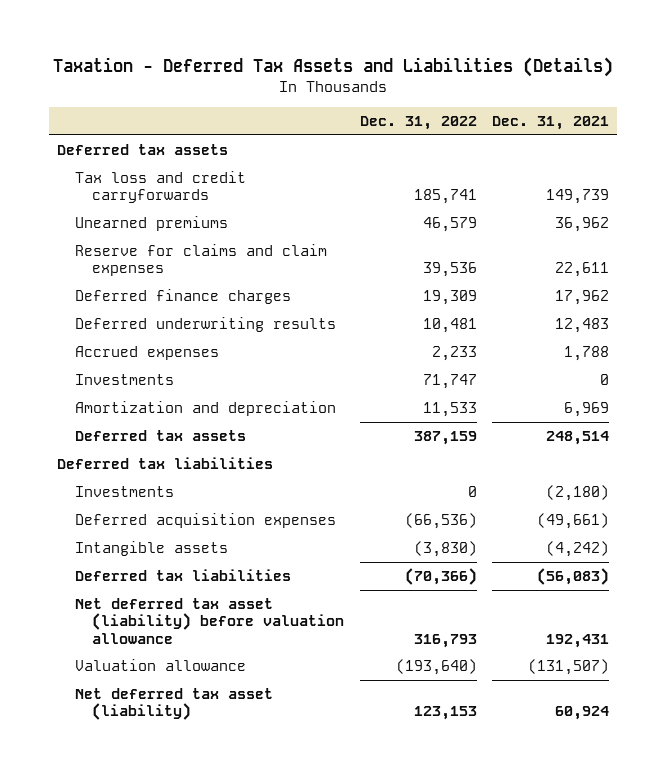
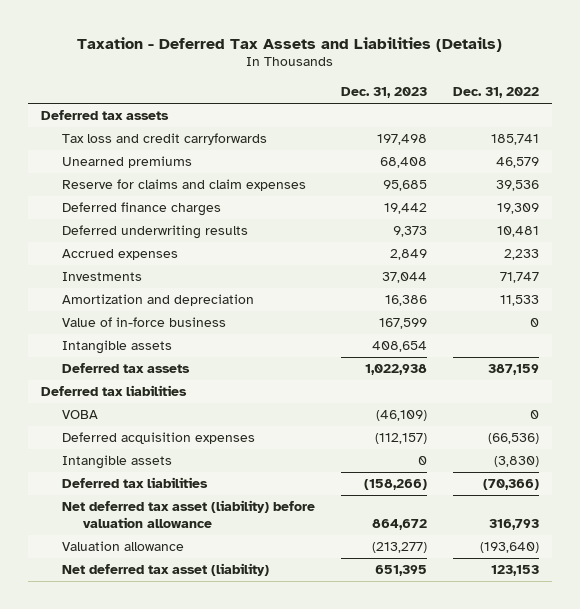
[491,116,609,131] Dec. 31, 2021 -> none
none -> [341,86,428,98] Dec. 31, 2023
none -> [62,317,227,328] Value of in-force business
none -> [62,340,173,355] Intangible assets
[74,486,174,498] Investments -> none
none -> [62,410,99,420] VOBA

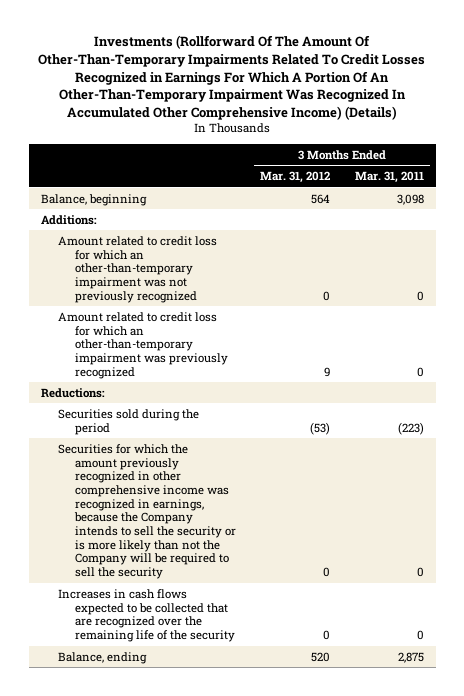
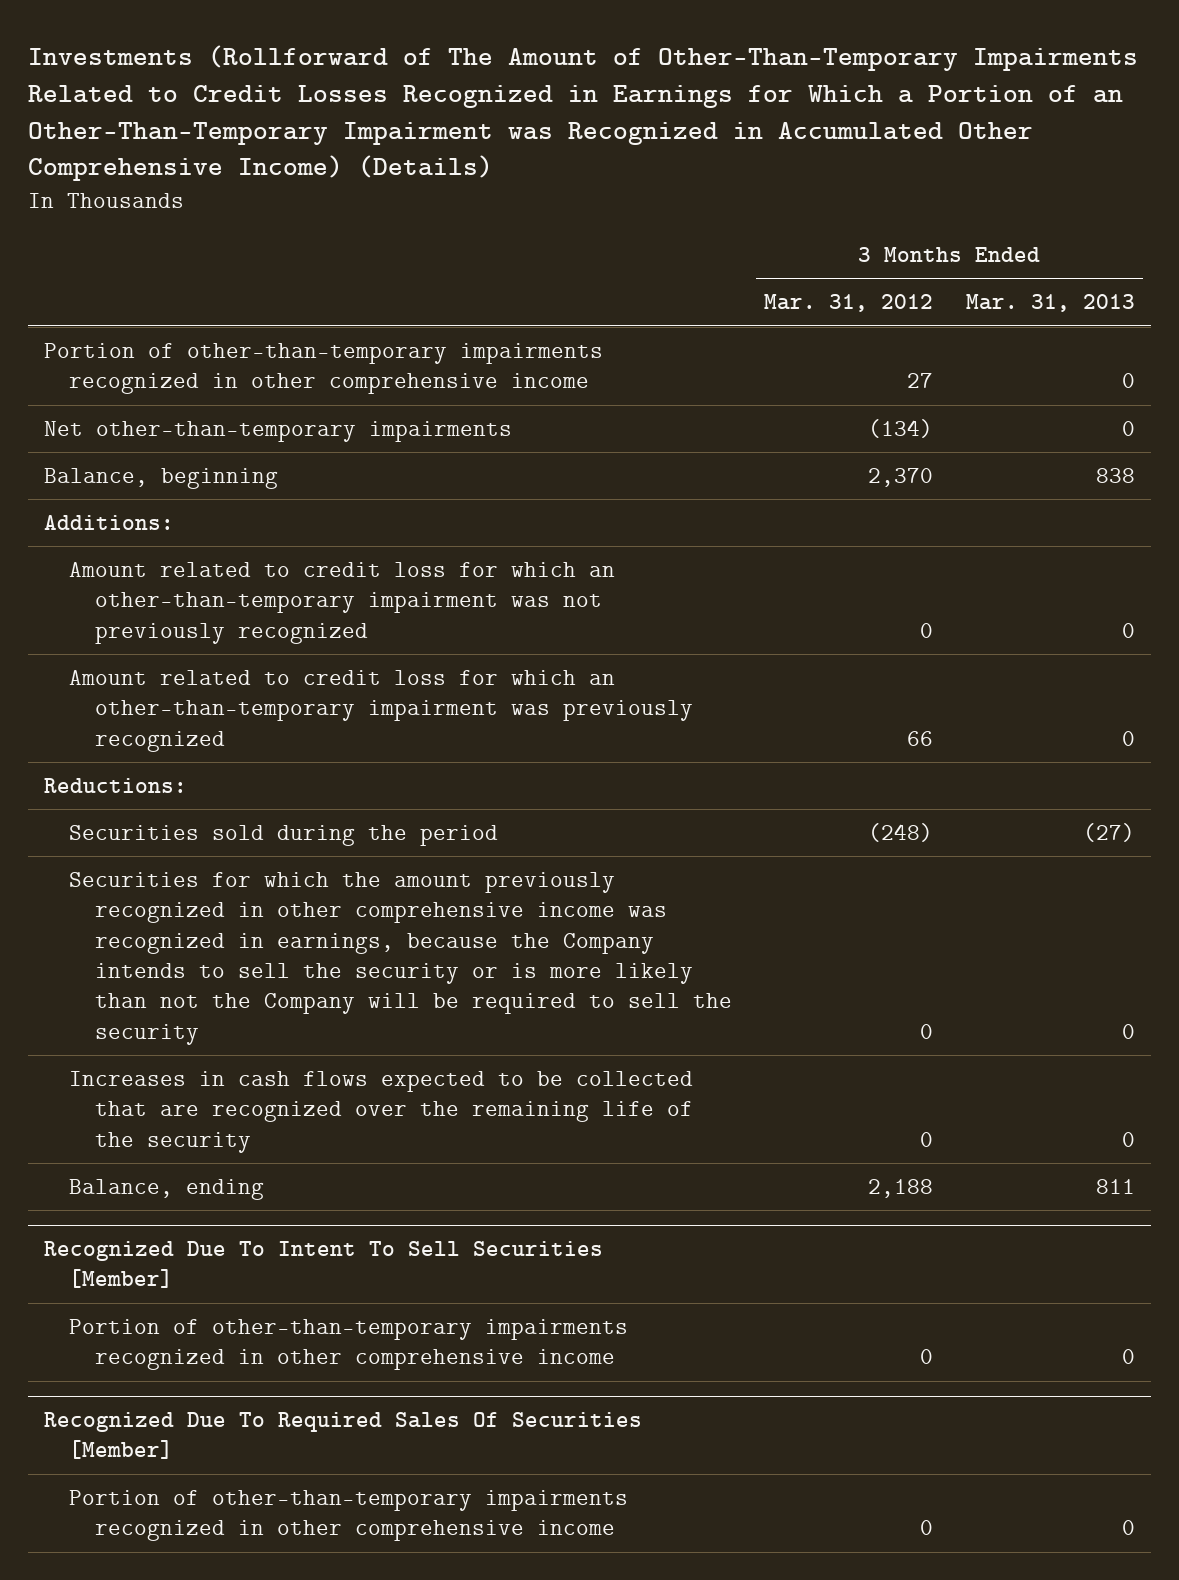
[38,35,426,121] Investments (Rollforward Of The Amount Of Other-Than-Temporary Impairments Related To Credit Losses Recognized in Earnings For Which A Portion Of An Other-Than-Temporary Impairment Was Recognized In Accumulated Other Comprehensive Income) (Details) -> [27,44,1138,182] Investments (Rollforward of The Amount of Other-Than-Temporary Impairments Related to Credit Losses Recognized in Earnings for Which a Portion of an Other-Than-Temporary Impairment was Recognized in Accumulated Other Comprehensive Income) (Details)
[354,171,424,184] Mar. 31, 2011 -> none
none -> [965,294,1135,313] Mar. 31, 2013
none -> [44,342,604,395] Portion of other-than-temporary impairments recognized in other comprehensive income
none -> [44,420,513,442] Net other-than-temporary impairments
[311,193,331,204] 564 -> [868,467,934,487] 2,370
[324,366,331,377] 9 -> [907,730,934,746] 66
[310,421,331,435] (53) -> [868,822,934,842] (248)
[311,651,331,662] 520 -> [868,1178,934,1198] 2,188
none -> [44,1241,604,1289] Recognized Due To Intent To Sell Securities [Member]
none -> [69,1318,629,1371] Portion of other-than-temporary impairments recognized in other comprehensive income
none -> [44,1412,643,1460] Recognized Due To Required Sales Of Securities [Member]
none -> [69,1489,629,1542] Portion of other-than-temporary impairments recognized in other comprehensive income

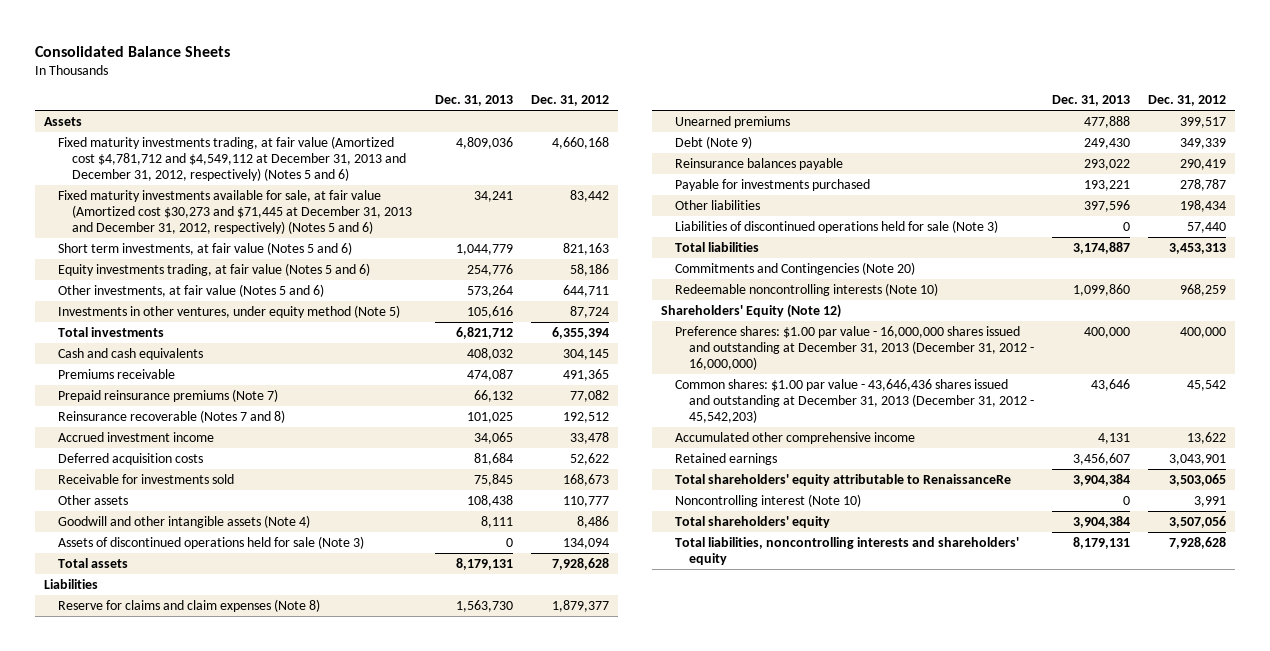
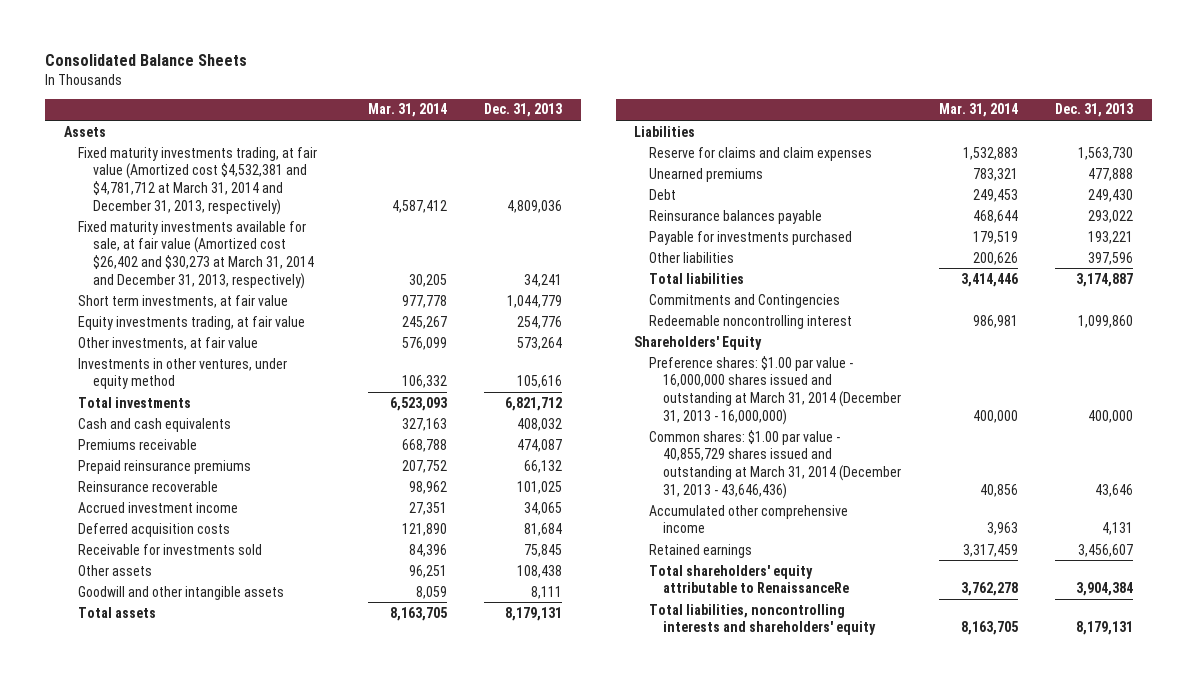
[531,94,610,106] Dec. 31, 2012 -> none
none -> [368,103,448,118] Mar. 31, 2014
[58,136,407,181] Fixed maturity investments trading, at fair value (Amortized cost $4,781,712 and $4,549,112 at December 31, 2013 and December 31, 2012, respectively) (Notes 5 and 6) -> [78,146,318,215] Fixed maturity investments trading, at fair value (Amortized cost $4,532,381 and $4,781,712 at March 31, 2014 and December 31, 2013, respectively)
[58,190,413,234] Fixed maturity investments available for sale, at fair value (Amortized cost $30,273 and $71,445 at December 31, 2013 and December 31, 2012, respectively) (Notes 5 and 6) -> [78,220,314,289] Fixed maturity investments available for sale, at fair value (Amortized cost $26,402 and $30,273 at March 31, 2014 and December 31, 2013, respectively)
[58,242,353,256] Short term investments, at fair value (Notes 5 and 6) -> [78,294,289,308] Short term investments, at fair value
[58,263,371,277] Equity investments trading, at fair value (Notes 5 and 6) -> [78,315,306,330] Equity investments trading, at fair value
[58,284,325,298] Other investments, at fair value (Notes 5 and 6) -> [78,336,259,350] Other investments, at fair value
[58,305,401,319] Investments in other ventures, under equity method (Note 5) -> [78,357,288,390] Investments in other ventures, under equity method
[58,389,279,403] Prepaid reinsurance premiums (Note 7) -> [78,459,252,474] Prepaid reinsurance premiums
[58,410,286,424] Reinsurance recoverable (Notes 7 and 8) -> [78,480,219,492] Reinsurance recoverable
[58,536,365,550] Assets of discontinued operations held for sale (Note 3) -> none
[58,515,311,529] Goodwill and other intangible assets (Note 4) -> [78,585,285,600] Goodwill and other intangible assets
[58,599,321,613] Reserve for claims and claim expenses (Note 8) -> [648,146,872,161] Reserve for claims and claim expenses
[675,136,753,150] Debt (Note 9) -> [648,188,676,200] Debt
[675,220,999,234] Liabilities of discontinued operations held for sale (Note 3) -> none
[675,262,916,276] Commitments and Contingencies (Note 20) -> [648,293,840,308] Commitments and Contingencies
[675,283,939,297] Redeemable noncontrolling interests (Note 10) -> [648,314,852,329] Redeemable noncontrolling interest
[661,304,842,319] Shareholders' Equity (Note 12) -> [634,335,763,350] Shareholders' Equity
[675,326,1035,370] Preference shares: $1.00 par value - 16,000,000 shares issued and outstanding at December 31, 2013 (December 31, 2012 - 16,000,000) -> [648,355,902,425] Preference shares: $1.00 par value - 16,000,000 shares issued and outstanding at March 31, 2014 (December 31, 2013 - 16,000,000)
[675,379,1035,423] Common shares: $1.00 par value - 43,646,436 shares issued and outstanding at December 31, 2013 (December 31, 2012 - 45,542,203) -> [648,429,902,499] Common shares: $1.00 par value - 40,855,729 shares issued and outstanding at March 31, 2014 (December 31, 2013 - 43,646,436)
[675,494,862,508] Noncontrolling interest (Note 10) -> none
[675,516,831,529] Total shareholders' equity -> none

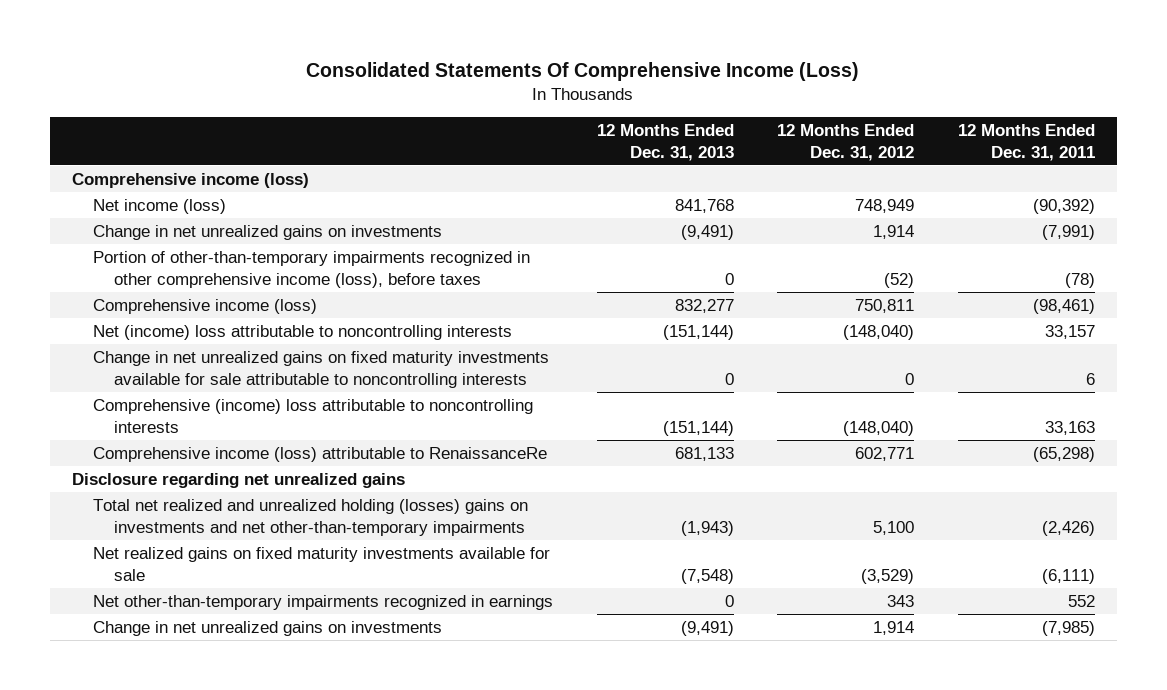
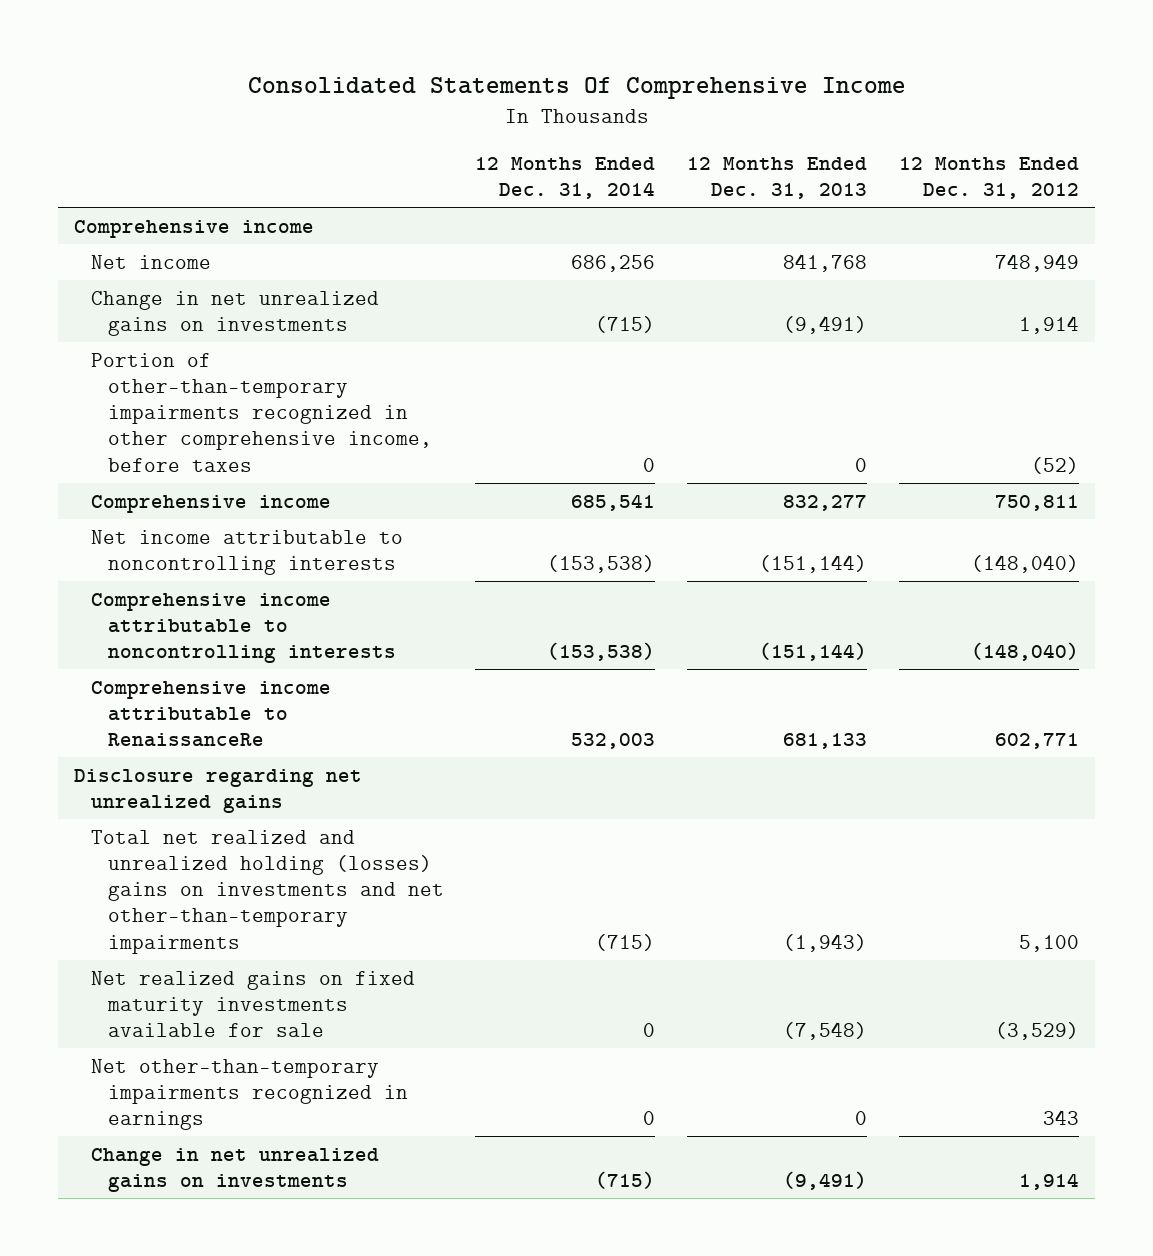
[306,61,860,81] Consolidated Statements Of Comprehensive Income (Loss) -> [247,76,906,99] Consolidated Statements Of Comprehensive Income
[957,123,1095,161] 12 Months Ended Dec. 31, 2011 -> none
none -> [475,156,656,199] 12 Months Ended Dec. 31, 2014
[71,172,309,188] Comprehensive income (loss) -> [74,219,315,238] Comprehensive income
[92,198,226,214] Net income (loss) -> [90,254,211,269] Net income
[92,350,549,388] Change in net unrealized gains on fixed maturity investments available for sale attributable to noncontrolling interests -> none
[92,250,530,288] Portion of other-than-temporary impairments recognized in other comprehensive income (loss), before taxes -> [90,352,432,472] Portion of other-than-temporary impairments recognized in other comprehensive income, before taxes
[92,298,317,314] Comprehensive income (loss) -> [90,494,331,513] Comprehensive income
[92,324,512,340] Net (income) loss attributable to noncontrolling interests -> [90,529,403,576] Net income attributable to noncontrolling interests
[92,398,533,433] Comprehensive (income) loss attributable to noncontrolling interests -> [90,592,396,664] Comprehensive income attributable to noncontrolling interests
[92,446,547,462] Comprehensive income (loss) attributable to RenaissanceRe -> [90,680,331,748] Comprehensive income attributable to RenaissanceRe

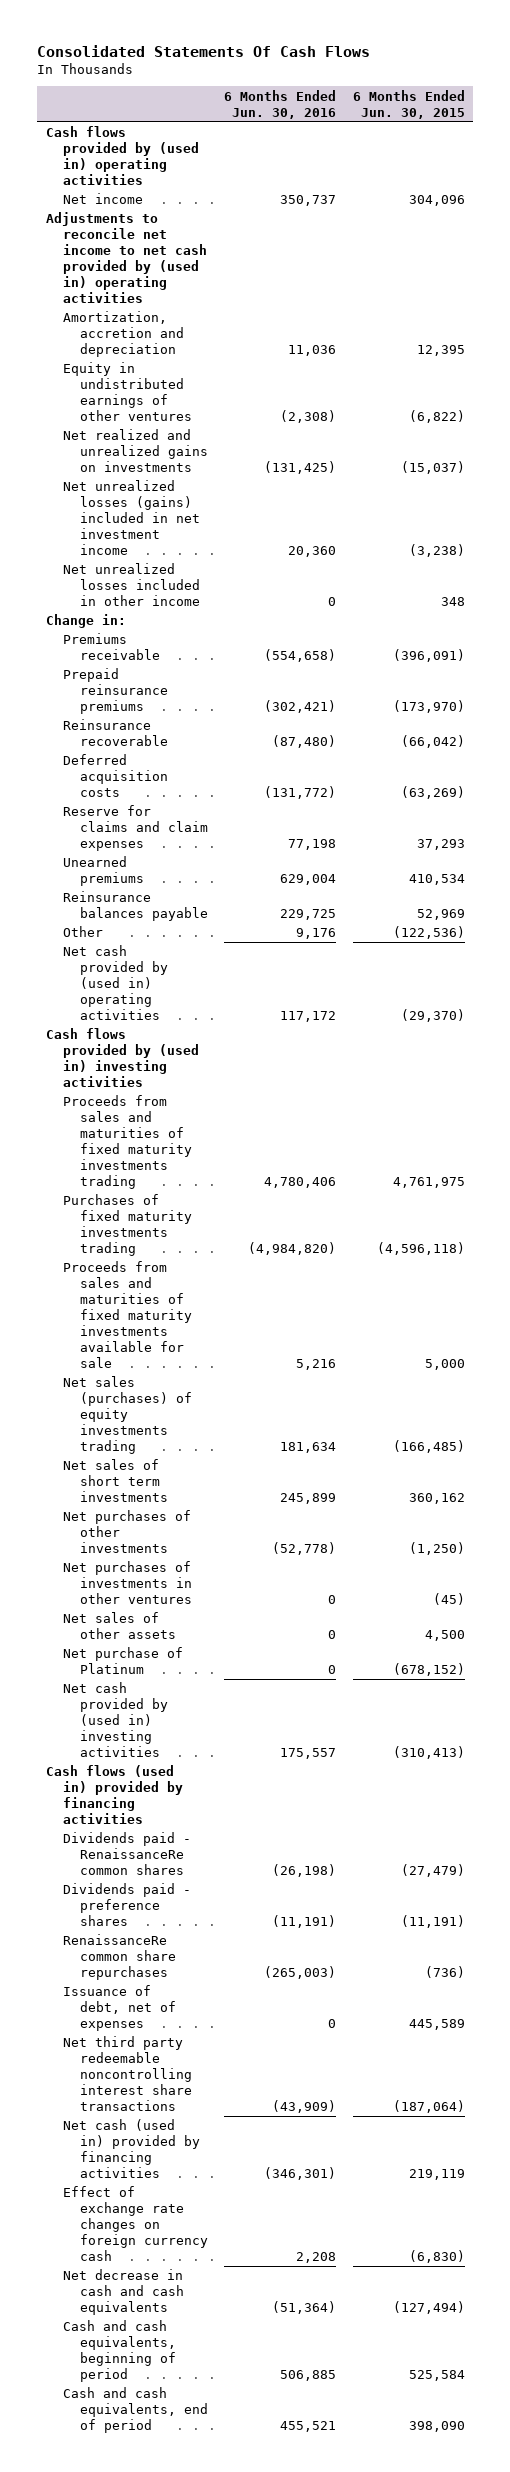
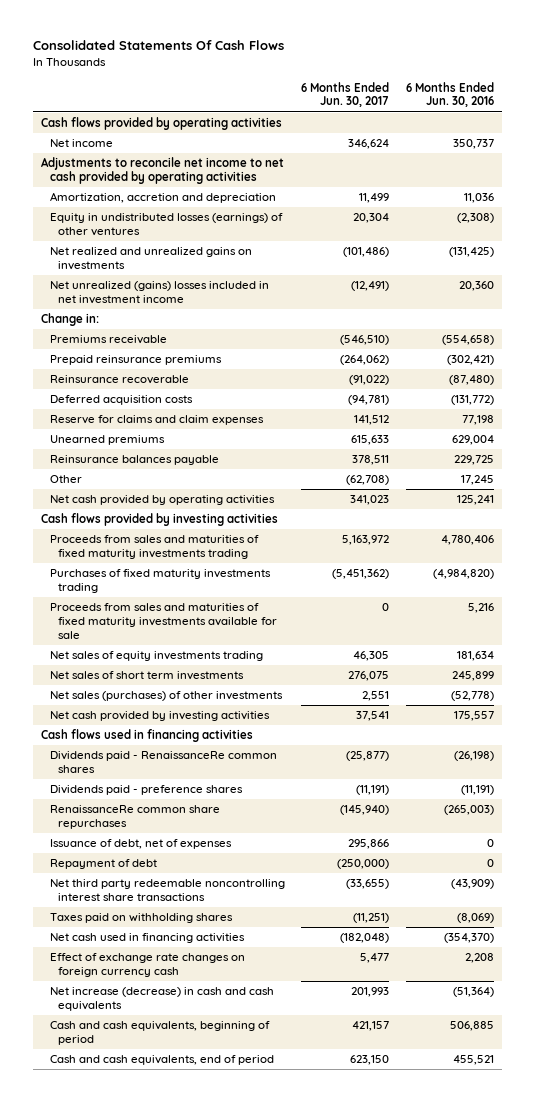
[352,89,465,119] 6 Months Ended Jun. 30, 2015 -> none
none -> [301,81,390,108] 6 Months Ended Jun. 30, 2017
[45,126,199,186] Cash flows provided by (used in) operating activities -> [41,117,283,131] Cash flows provided by operating activities
[45,212,207,303] Adjustments to reconcile net income to net cash provided by (used in) operating activities -> [41,157,285,185] Adjustments to reconcile net income to net cash provided by operating activities
[62,362,192,422] Equity in undistributed earnings of other ventures -> [49,213,283,237] Equity in undistributed losses (earnings) of other ventures
[62,563,200,607] Net unrealized losses included in other income -> none
[62,480,200,555] Net unrealized losses (gains) included in net investment income -> [49,281,269,305] Net unrealized (gains) losses included in net investment income
[296,928,337,940] 9,176 -> [460,475,494,486] 17,245
[62,945,168,1020] Net cash provided by (used in) operating activities -> [49,495,275,506] Net cash provided by operating activities
[280,1010,337,1022] 117,172 -> [456,495,494,506] 125,241
[45,1028,199,1088] Cash flows provided by (used in) investing activities -> [41,513,279,527] Cash flows provided by investing activities
[62,1376,192,1454] Net sales (purchases) of equity investments trading -> [49,651,263,662] Net sales of equity investments trading
[62,1561,192,1605] Net purchases of investments in other ventures -> none
[62,1612,176,1640] Net sales of other assets -> none
[62,1647,183,1675] Net purchase of Platinum -> none
[62,1510,191,1554] Net purchases of other investments -> [49,691,283,702] Net sales (purchases) of other investments
[62,1682,168,1757] Net cash provided by (used in) investing activities -> [49,711,270,722] Net cash provided by investing activities
[45,1765,183,1825] Cash flows (used in) provided by financing activities -> [41,729,254,743] Cash flows used in financing activities
none -> [49,859,157,870] Repayment of debt
none -> [49,913,233,924] Taxes paid on withholding shares
[62,2119,200,2179] Net cash (used in) provided by financing activities -> [49,933,245,944] Net cash used in financing activities
[264,2167,337,2181] (346,301) -> [443,933,494,944] (354,370)
[62,2269,184,2316] Net decrease in cash and cash equivalents -> [49,987,274,1012] Net increase (decrease) in cash and cash equivalents

